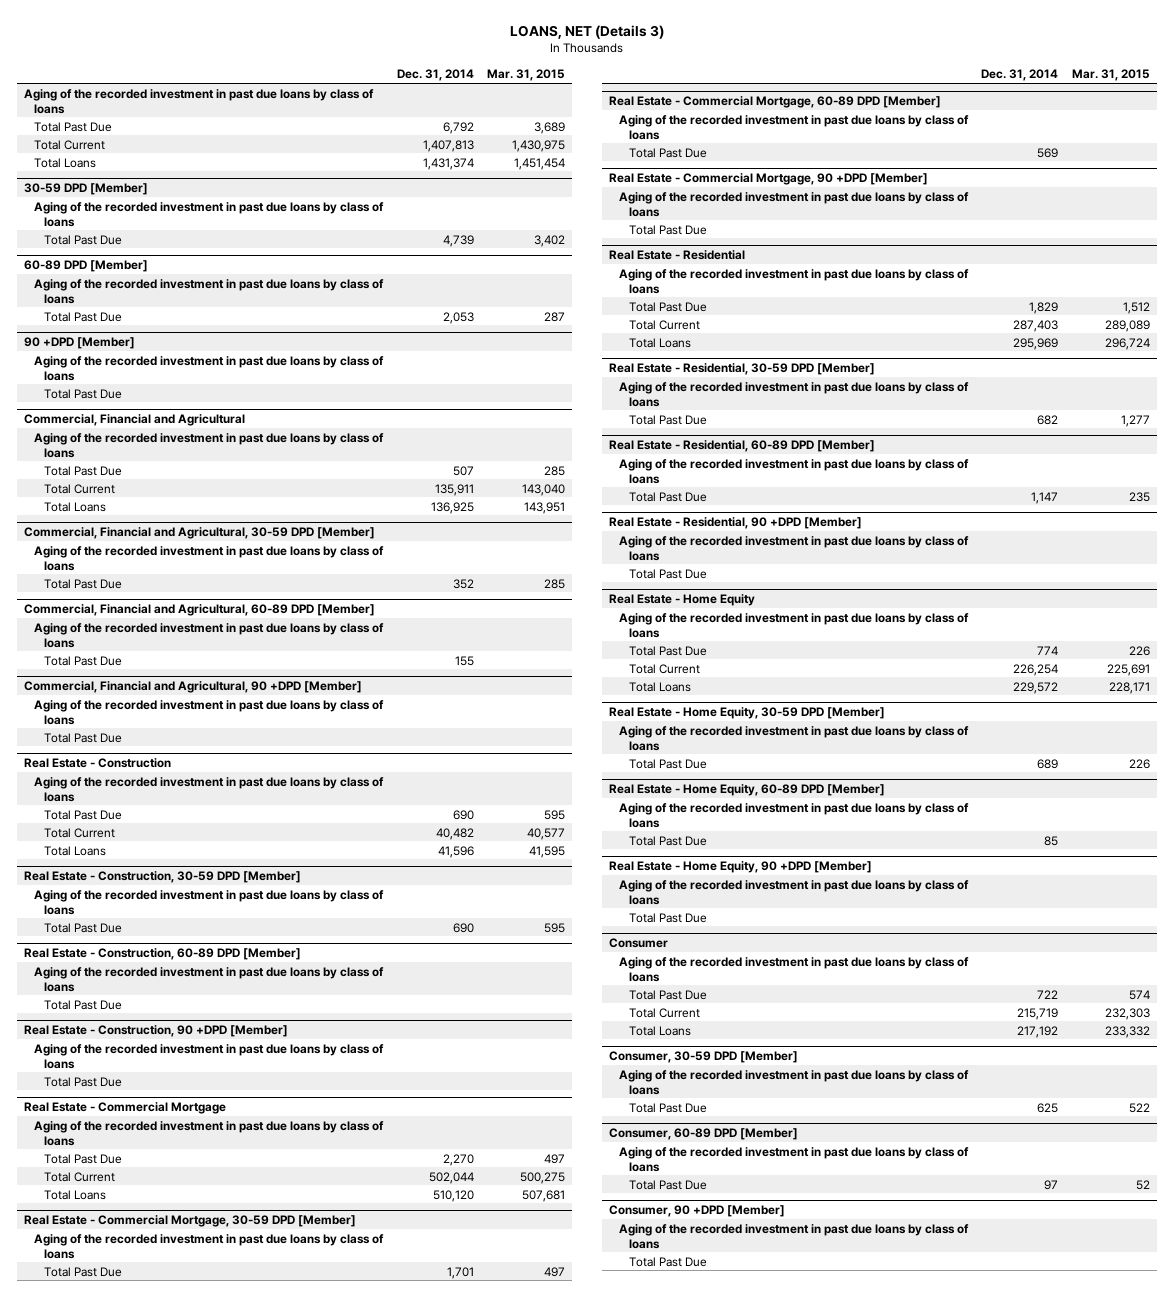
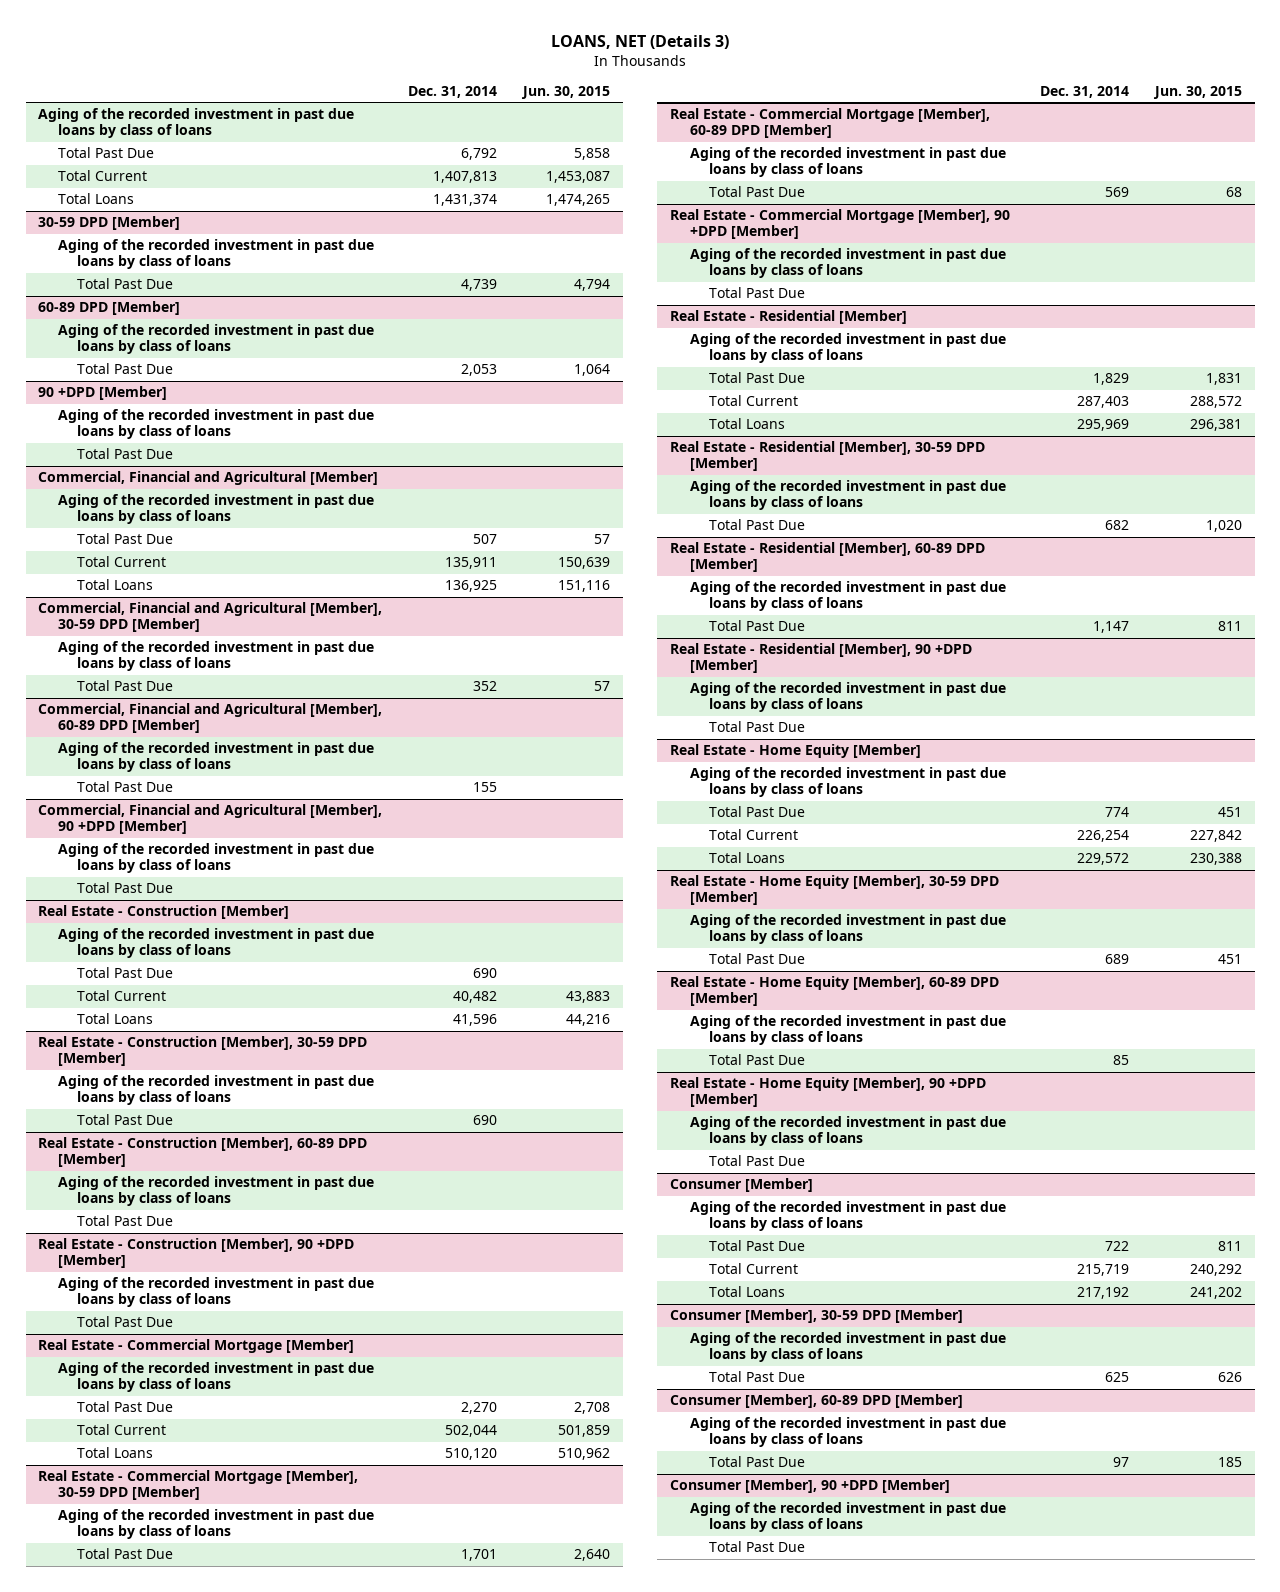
[487,69,566,82] Mar. 31, 2015 -> none
none -> [520,85,610,99] Jun. 30, 2015
[24,414,246,427] Commercial, Financial and Agricultural -> [38,471,379,486] Commercial, Financial and Agricultural [Member]
[24,527,376,540] Commercial, Financial and Agricultural, 30-59 DPD [Member] -> [38,602,383,633] Commercial, Financial and Agricultural [Member], 30-59 DPD [Member]
[24,604,376,617] Commercial, Financial and Agricultural, 60-89 DPD [Member] -> [38,703,383,734] Commercial, Financial and Agricultural [Member], 60-89 DPD [Member]
[24,681,363,694] Commercial, Financial and Agricultural, 90 +DPD [Member] -> [38,804,383,835] Commercial, Financial and Agricultural [Member], 90 +DPD [Member]
[24,758,172,769] Real Estate - Construction -> [38,905,290,920] Real Estate - Construction [Member]
[24,871,302,884] Real Estate - Construction, 30-59 DPD [Member] -> [38,1036,368,1067] Real Estate - Construction [Member], 30-59 DPD [Member]
[24,948,302,961] Real Estate - Construction, 60-89 DPD [Member] -> [38,1137,368,1168] Real Estate - Construction [Member], 60-89 DPD [Member]
[24,1025,289,1038] Real Estate - Construction, 90 +DPD [Member] -> [38,1238,355,1269] Real Estate - Construction [Member], 90 +DPD [Member]
[24,1102,227,1115] Real Estate - Commercial Mortgage -> [38,1339,355,1354] Real Estate - Commercial Mortgage [Member]
[24,1215,357,1228] Real Estate - Commercial Mortgage, 30-59 DPD [Member] -> [38,1470,359,1501] Real Estate - Commercial Mortgage [Member], 30-59 DPD [Member]
[608,96,941,109] Real Estate - Commercial Mortgage, 60-89 DPD [Member] -> [670,108,991,139] Real Estate - Commercial Mortgage [Member], 60-89 DPD [Member]
[608,173,928,186] Real Estate - Commercial Mortgage, 90 +DPD [Member] -> [670,209,1011,240] Real Estate - Commercial Mortgage [Member], 90 +DPD [Member]
[608,250,745,261] Real Estate - Residential -> [670,310,908,325] Real Estate - Residential [Member]
[608,363,875,376] Real Estate - Residential, 30-59 DPD [Member] -> [670,441,986,472] Real Estate - Residential [Member], 30-59 DPD [Member]
[608,440,875,453] Real Estate - Residential, 60-89 DPD [Member] -> [670,542,986,573] Real Estate - Residential [Member], 60-89 DPD [Member]
[608,517,862,530] Real Estate - Residential, 90 +DPD [Member] -> [670,643,973,674] Real Estate - Residential [Member], 90 +DPD [Member]
[608,594,755,607] Real Estate - Home Equity -> [670,744,922,759] Real Estate - Home Equity [Member]
[608,707,885,720] Real Estate - Home Equity, 30-59 DPD [Member] -> [670,875,1000,906] Real Estate - Home Equity [Member], 30-59 DPD [Member]
[608,784,885,797] Real Estate - Home Equity, 60-89 DPD [Member] -> [670,976,1000,1007] Real Estate - Home Equity [Member], 60-89 DPD [Member]
[608,861,872,874] Real Estate - Home Equity, 90 +DPD [Member] -> [670,1077,987,1108] Real Estate - Home Equity [Member], 90 +DPD [Member]
[608,938,668,949] Consumer -> [670,1178,814,1193] Consumer [Member]
[608,1051,798,1064] Consumer, 30-59 DPD [Member] -> [670,1309,964,1324] Consumer [Member], 30-59 DPD [Member]
[608,1128,798,1141] Consumer, 60-89 DPD [Member] -> [670,1394,964,1409] Consumer [Member], 60-89 DPD [Member]
[608,1205,785,1218] Consumer, 90 +DPD [Member] -> [670,1479,951,1494] Consumer [Member], 90 +DPD [Member]

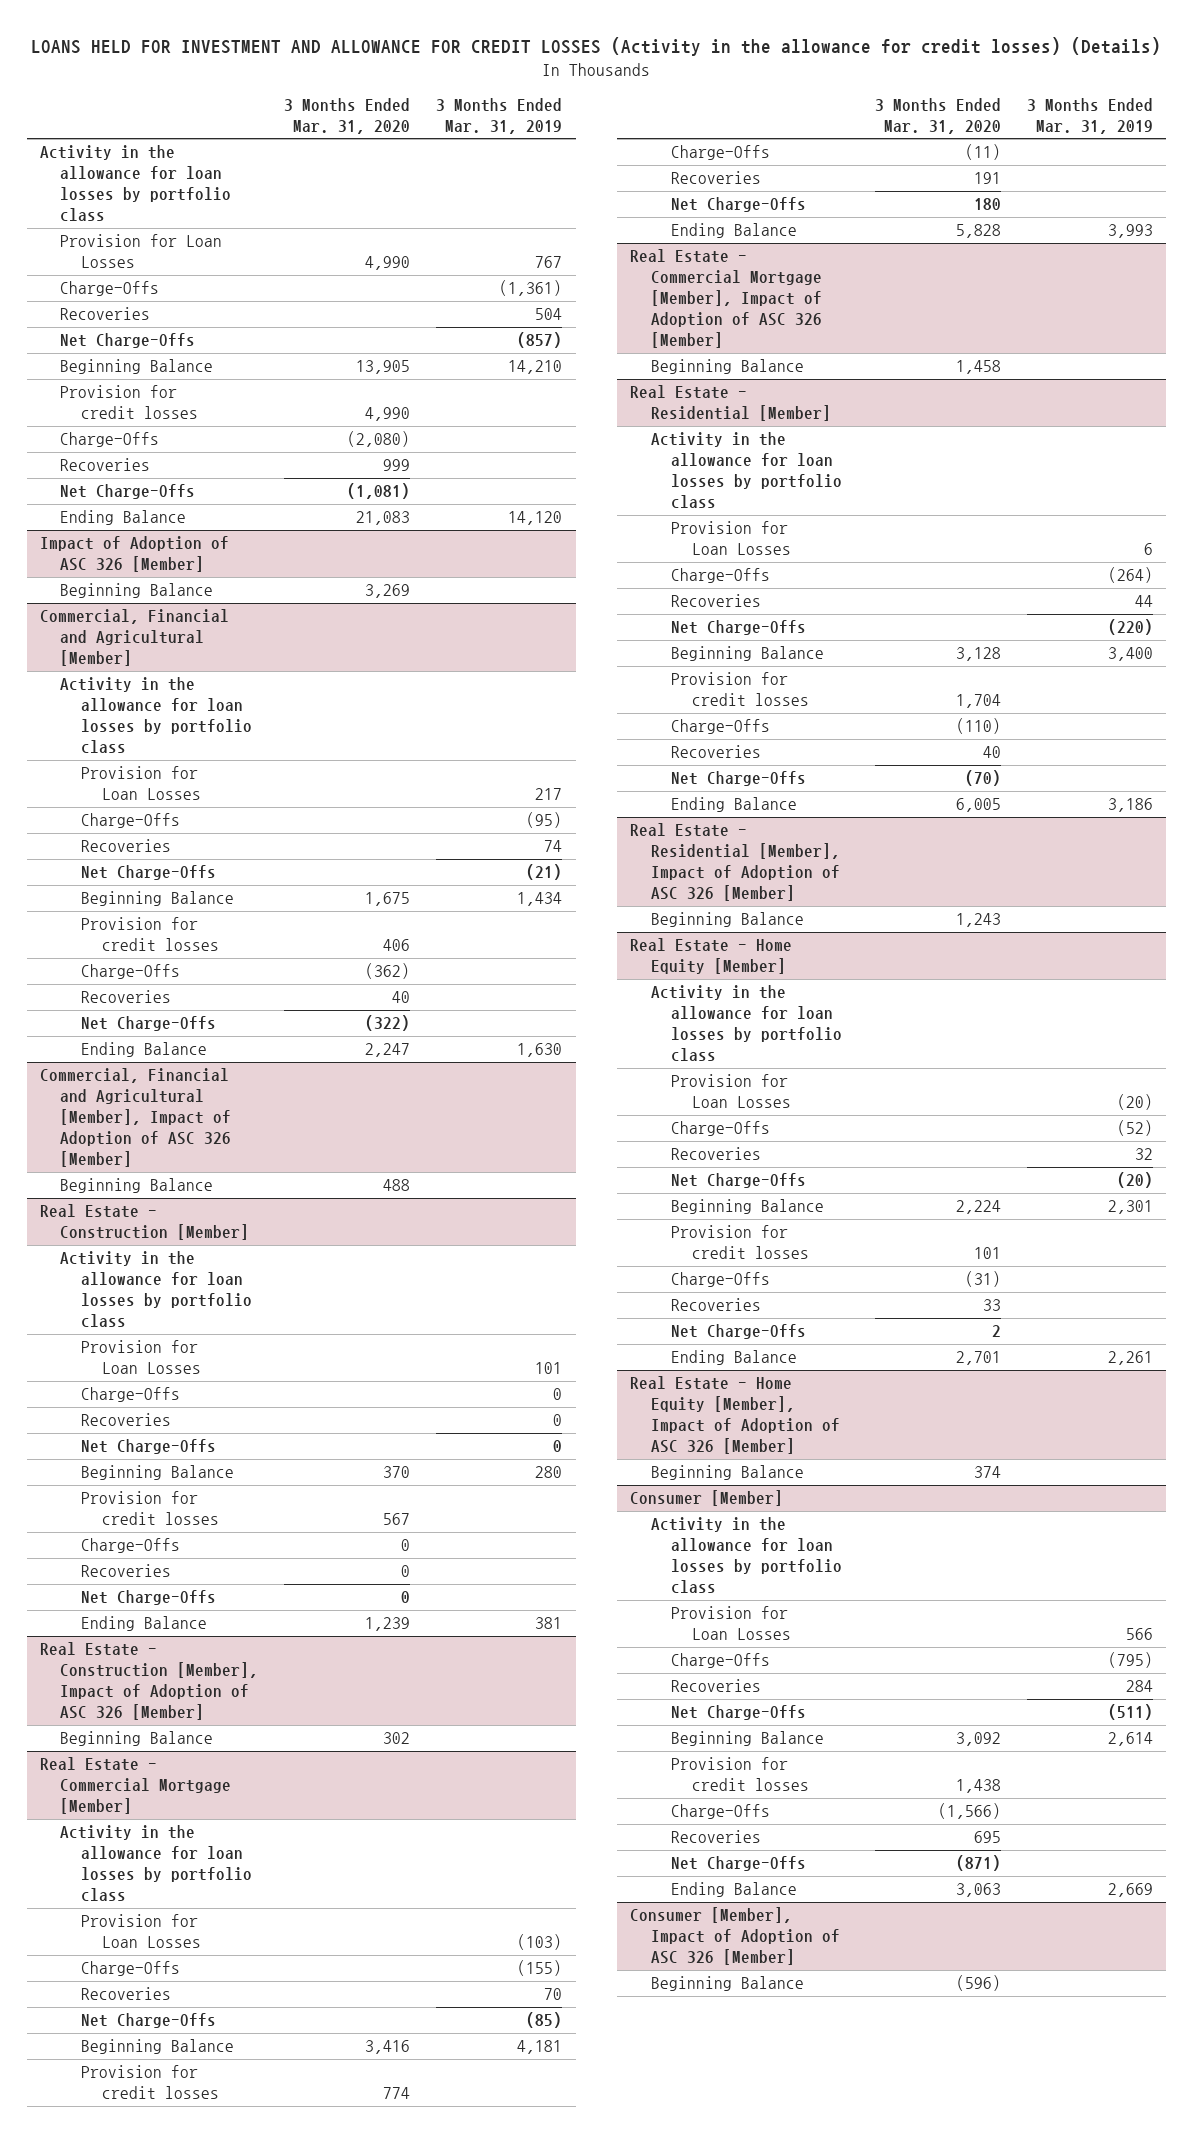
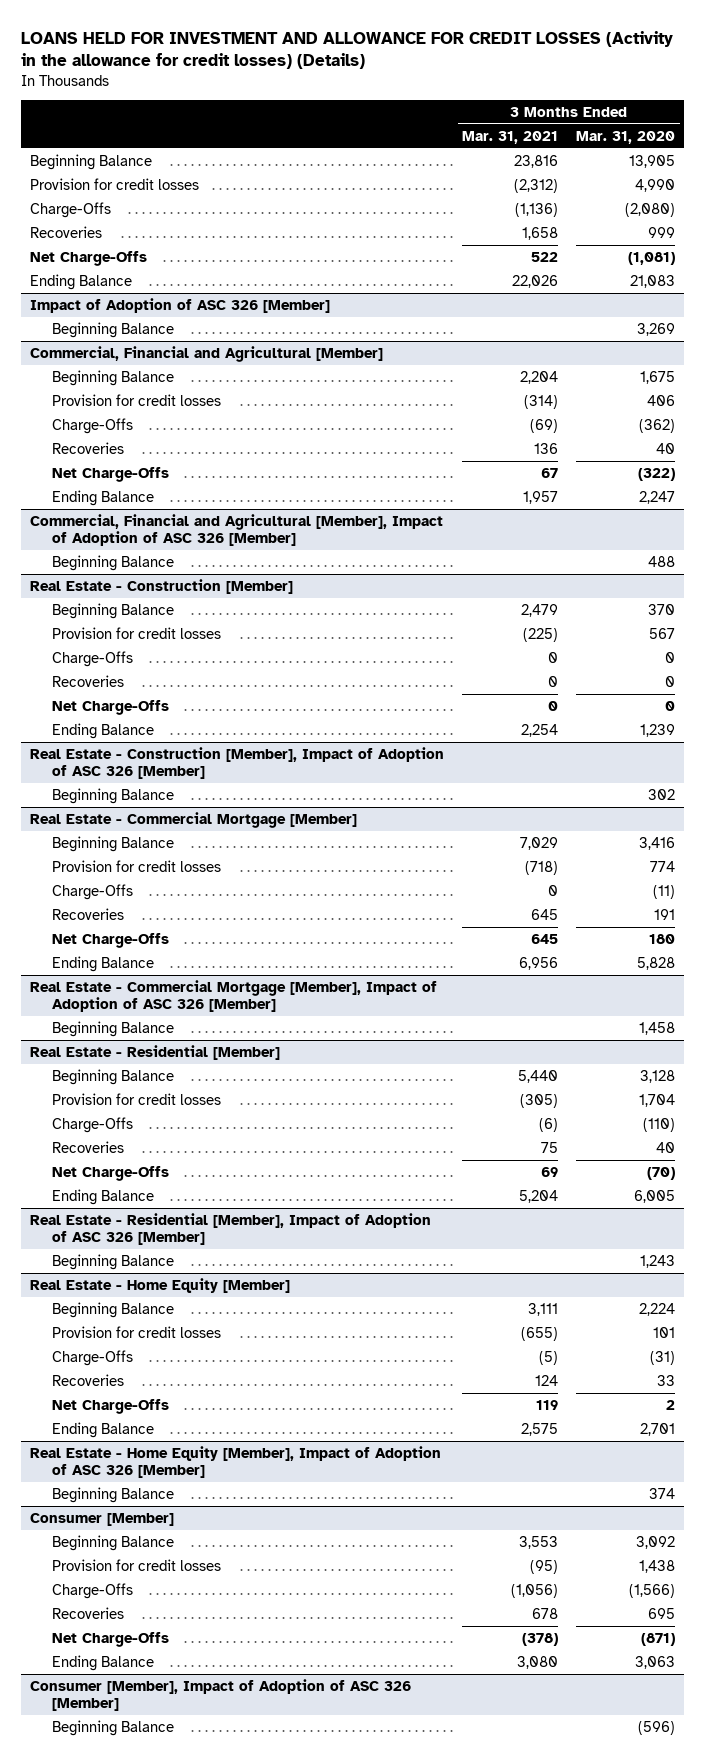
[436,97,563,134] 3 Months Ended Mar. 31, 2019 -> none
none -> [462,130,559,144] Mar. 31, 2021
[39,145,232,223] Activity in the allowance for loan losses by portfolio class -> none
[60,234,223,269] Provision for Loan Losses -> none
[60,281,160,297] Charge-Offs -> none
[60,307,151,321] Recoveries -> none
[60,333,196,349] Net Charge-Offs -> none
[60,677,252,755] Activity in the allowance for loan losses by portfolio class -> none
[80,766,201,801] Provision for Loan Losses -> none
[80,813,180,829] Charge-Offs -> none
[80,839,171,853] Recoveries -> none
[80,865,216,881] Net Charge-Offs -> none
[60,1251,252,1329] Activity in the allowance for loan losses by portfolio class -> none
[80,1340,201,1375] Provision for Loan Losses -> none
[80,1387,180,1403] Charge-Offs -> none
[80,1413,171,1427] Recoveries -> none
[80,1439,216,1455] Net Charge-Offs -> none
[60,1825,252,1903] Activity in the allowance for loan losses by portfolio class -> none
[80,1914,201,1949] Provision for Loan Losses -> none
[80,1961,180,1977] Charge-Offs -> none
[80,1987,171,2001] Recoveries -> none
[80,2013,216,2029] Net Charge-Offs -> none
[650,432,843,510] Activity in the allowance for loan losses by portfolio class -> none
[671,521,792,556] Provision for Loan Losses -> none
[671,568,771,584] Charge-Offs -> none
[671,594,762,608] Recoveries -> none
[671,620,807,636] Net Charge-Offs -> none
[650,985,843,1063] Activity in the allowance for loan losses by portfolio class -> none
[671,1074,792,1109] Provision for Loan Losses -> none
[671,1121,771,1137] Charge-Offs -> none
[671,1147,762,1161] Recoveries -> none
[671,1173,807,1189] Net Charge-Offs -> none
[650,1517,843,1595] Activity in the allowance for loan losses by portfolio class -> none
[671,1606,792,1641] Provision for Loan Losses -> none
[671,1653,771,1669] Charge-Offs -> none
[671,1679,762,1693] Recoveries -> none
[671,1705,807,1721] Net Charge-Offs -> none

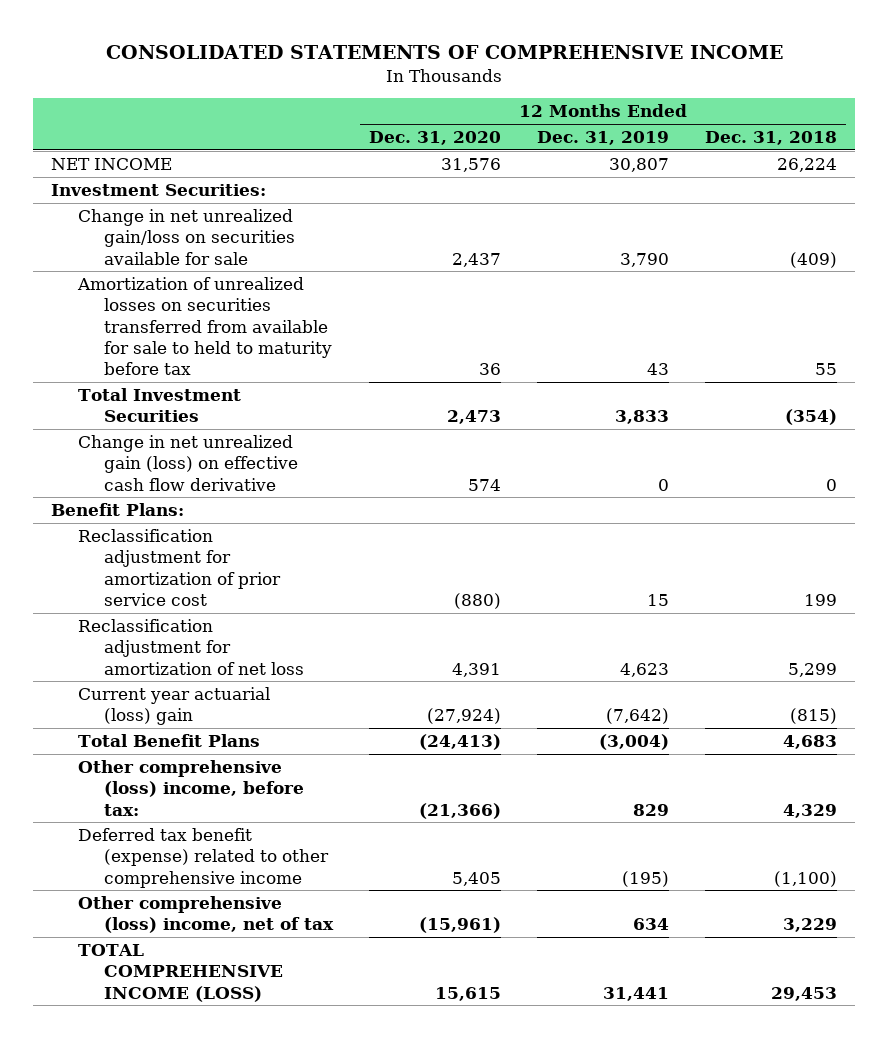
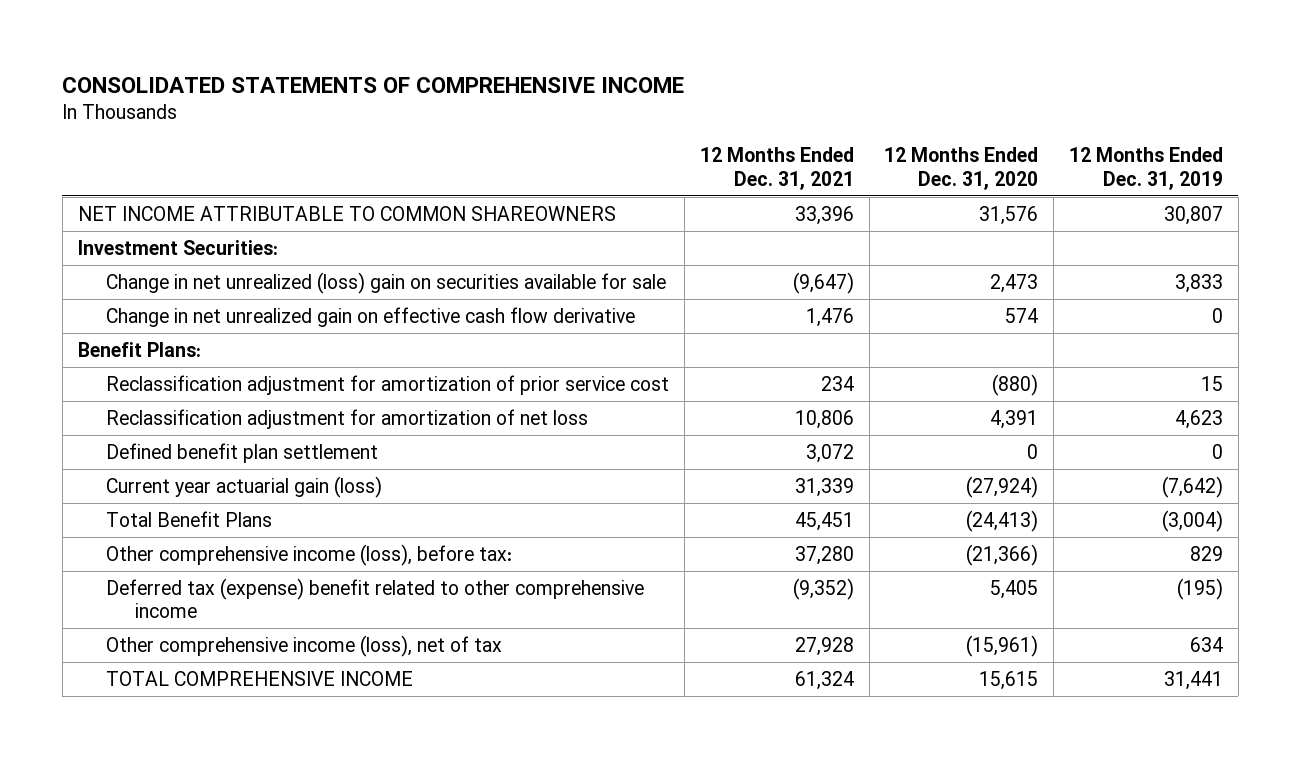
[704,130,837,145] Dec. 31, 2018 -> none
none -> [699,147,854,190] 12 Months Ended Dec. 31, 2021
[51,157,173,170] NET INCOME -> [77,205,616,221] NET INCOME ATTRIBUTABLE TO COMMON SHAREOWNERS
[76,276,333,376] Amortization of unrealized losses on securities transferred from available for sale to held to maturity before tax -> none
[77,387,241,423] Total Investment Securities -> none
[77,208,296,265] Change in net unrealized gain/loss on securities available for sale -> [106,271,667,294] Change in net unrealized (loss) gain on securities available for sale
[452,252,502,267] 2,437 -> [990,273,1039,293] 2,473
[619,252,669,267] 3,790 -> [1175,273,1224,293] 3,833
[77,434,299,491] Change in net unrealized gain (loss) on effective cash flow derivative -> [106,306,636,327] Change in net unrealized gain on effective cash flow derivative
none -> [106,442,379,463] Defined benefit plan settlement
[77,686,270,726] Current year actuarial (loss) gain -> [106,475,383,498] Current year actuarial gain (loss)
[77,759,305,816] Other comprehensive (loss) income, before tax: -> [106,543,513,566] Other comprehensive income (loss), before tax:
[77,827,330,888] Deferred tax benefit (expense) related to other comprehensive income -> [106,577,645,619] Deferred tax (expense) benefit related to other comprehensive income
[77,895,335,934] Other comprehensive (loss) income, net of tax -> [106,634,503,657] Other comprehensive income (loss), net of tax
[77,943,284,1002] TOTAL COMPREHENSIVE INCOME (LOSS) -> [106,670,414,686] TOTAL COMPREHENSIVE INCOME

